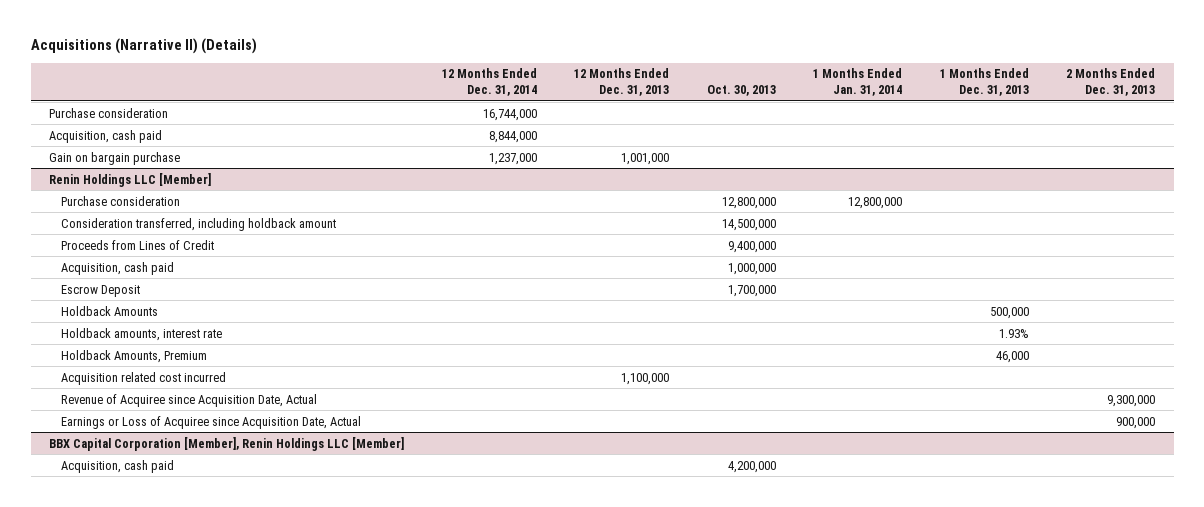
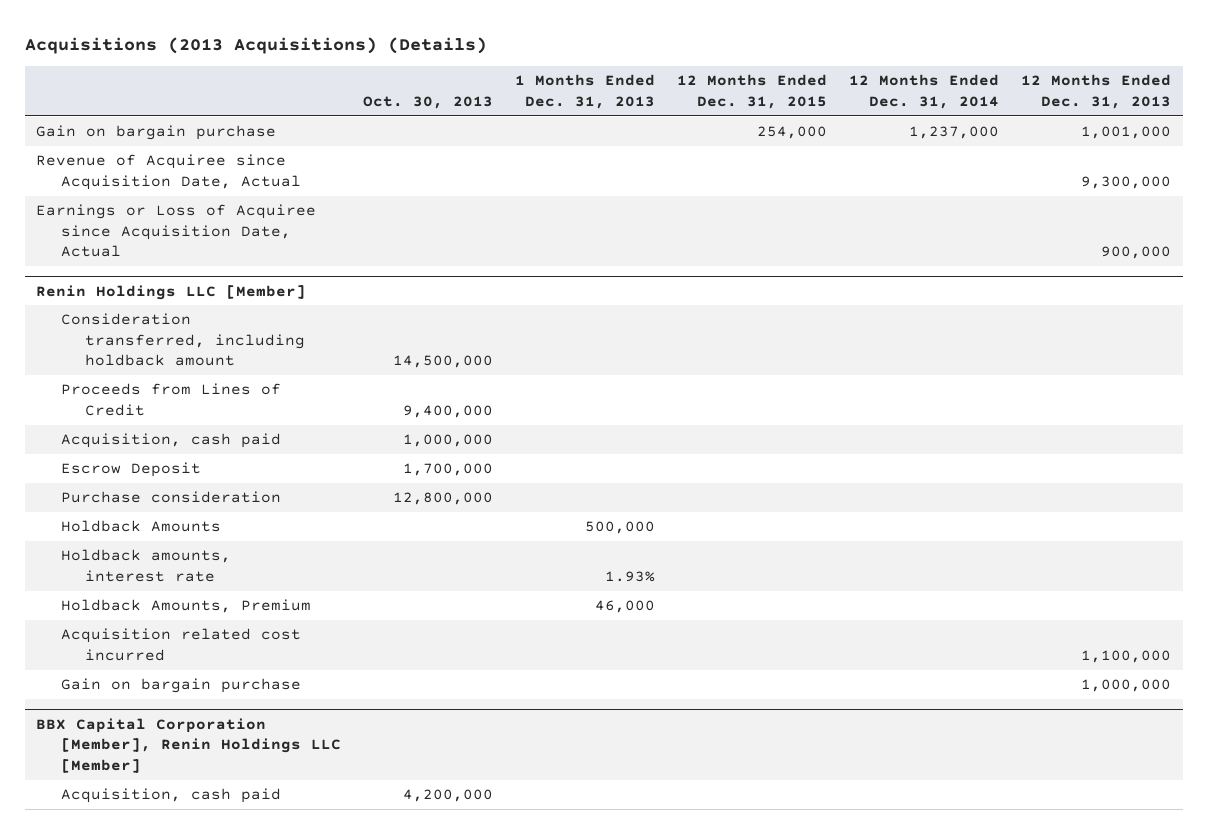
[30,38,257,55] Acquisitions (Narrative II) (Details) -> [25,37,488,55] Acquisitions (2013 Acquisitions) (Details)
[813,68,903,96] 1 Months Ended Jan. 31, 2014 -> none
[1065,68,1155,96] 2 Months Ended Dec. 31, 2013 -> none
none -> [677,74,828,109] 12 Months Ended Dec. 31, 2015
[49,107,169,118] Purchase consideration -> none
[49,129,163,143] Acquisition, cash paid -> none
none -> [36,154,301,190] Revenue of Acquiree since Acquisition Date, Actual
none -> [36,204,317,258] Earnings or Loss of Acquiree since Acquisition Date, Actual
[60,195,180,206] Purchase consideration -> [60,491,281,504] Purchase consideration
[60,393,317,407] Revenue of Acquiree since Acquisition Date, Actual -> none
[60,415,361,429] Earnings or Loss of Acquiree since Acquisition Date, Actual -> none
none -> [60,678,301,694] Gain on bargain purchase

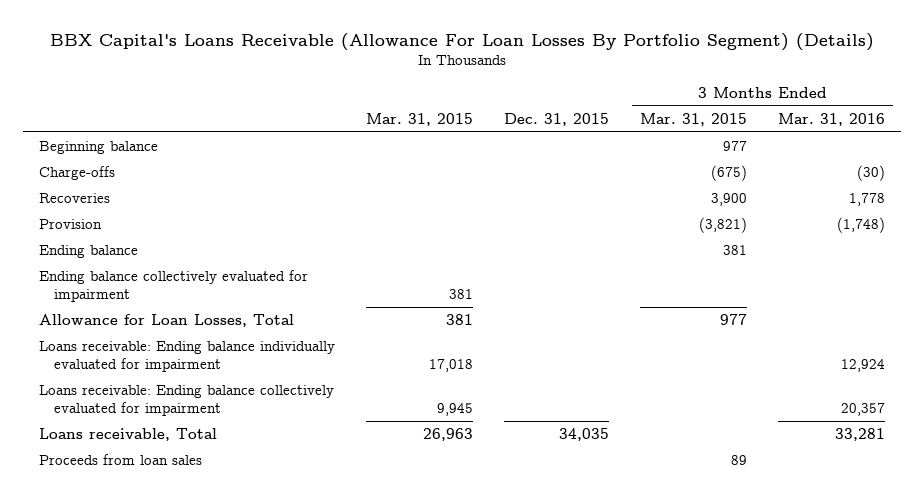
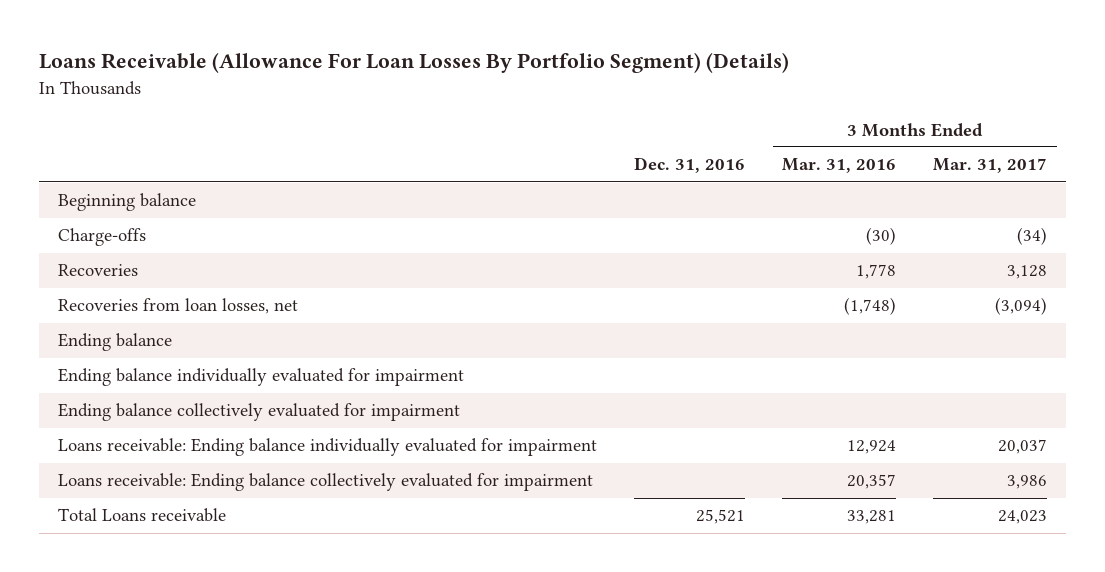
[49,32,874,51] BBX Capital's Loans Receivable (Allowance For Loan Losses By Portfolio Segment) (Details) -> [39,52,790,74] Loans Receivable (Allowance For Loan Losses By Portfolio Segment) (Details)
[365,112,473,126] Mar. 31, 2015 -> none
[503,112,609,126] Dec. 31, 2015 -> none
[640,112,748,126] Mar. 31, 2015 -> none
none -> [634,157,746,174] Dec. 31, 2016
none -> [933,158,1048,174] Mar. 31, 2017
[38,218,102,229] Provision -> [57,298,298,315] Recoveries from loan losses, net
none -> [57,368,464,387] Ending balance individually evaluated for impairment
[38,313,294,327] Allowance for Loan Losses, Total -> none
[38,453,202,465] Proceeds from loan sales -> none
[38,427,217,441] Loans receivable, Total -> [57,508,226,523] Total Loans receivable

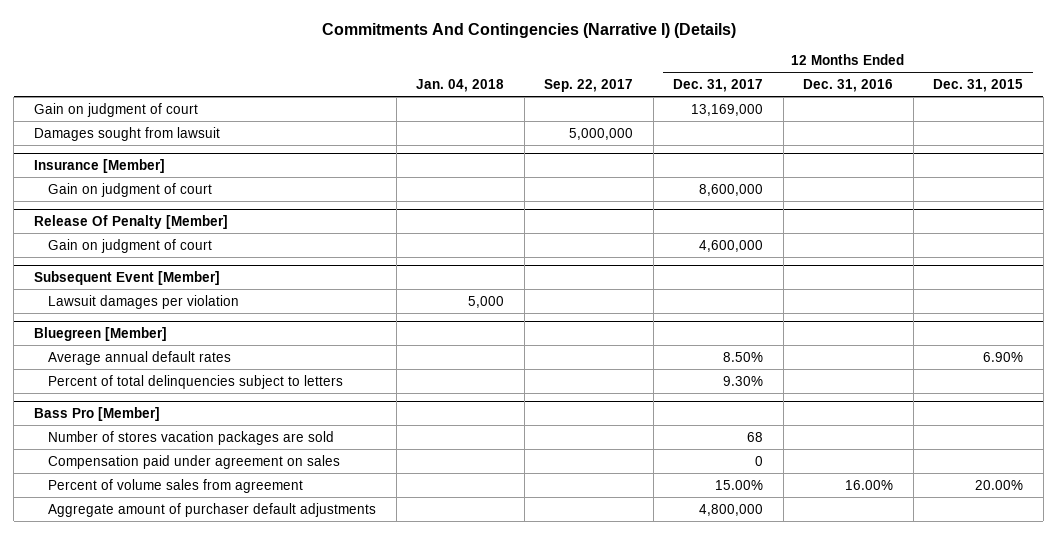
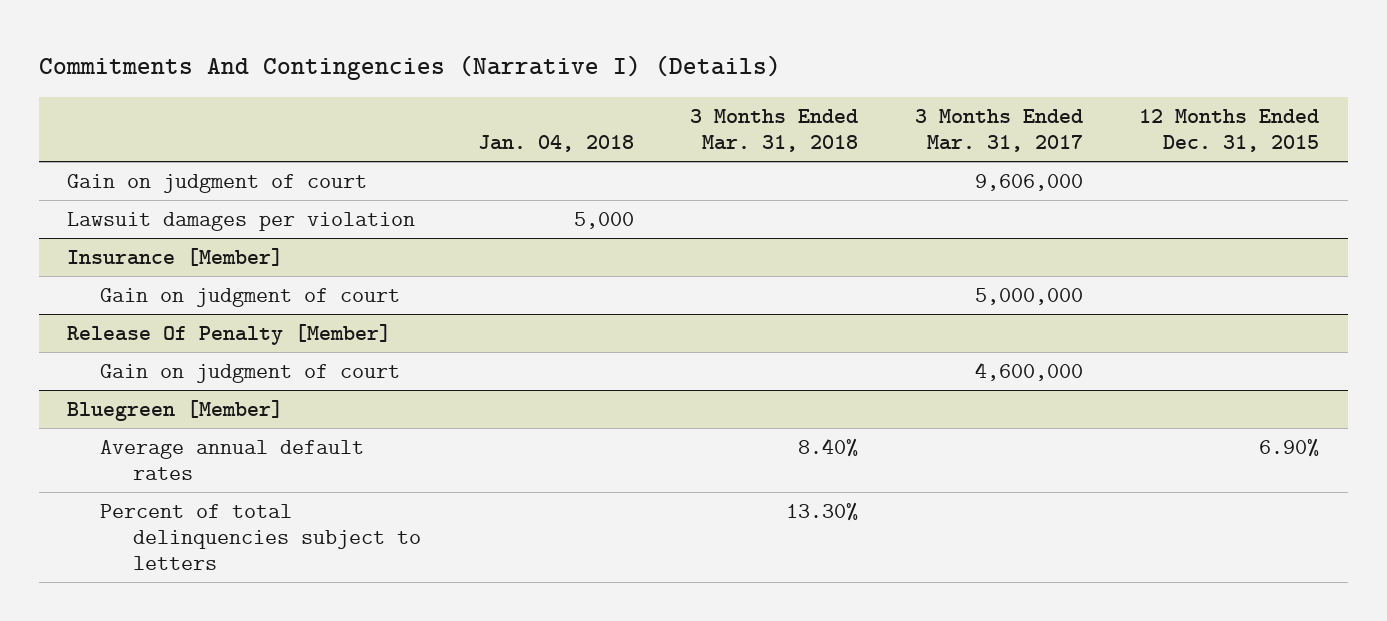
[544,78,634,92] Sep. 22, 2017 -> none
[673,78,764,92] Dec. 31, 2017 -> none
[803,78,894,92] Dec. 31, 2016 -> none
none -> [690,108,859,153] 3 Months Ended Mar. 31, 2018
none -> [914,108,1083,153] 3 Months Ended Mar. 31, 2017
[33,126,220,141] Damages sought from lawsuit -> none
none -> [67,211,416,231] Lawsuit damages per violation
[33,270,220,285] Subsequent Event [Member] -> none
[48,294,240,309] Lawsuit damages per violation -> none
[33,406,160,421] Bass Pro [Member] -> none
[48,430,335,445] Number of stores vacation packages are sold -> none
[48,454,341,469] Compensation paid under agreement on sales -> none
[48,478,304,493] Percent of volume sales from agreement -> none
[48,502,377,517] Aggregate amount of purchaser default adjustments -> none

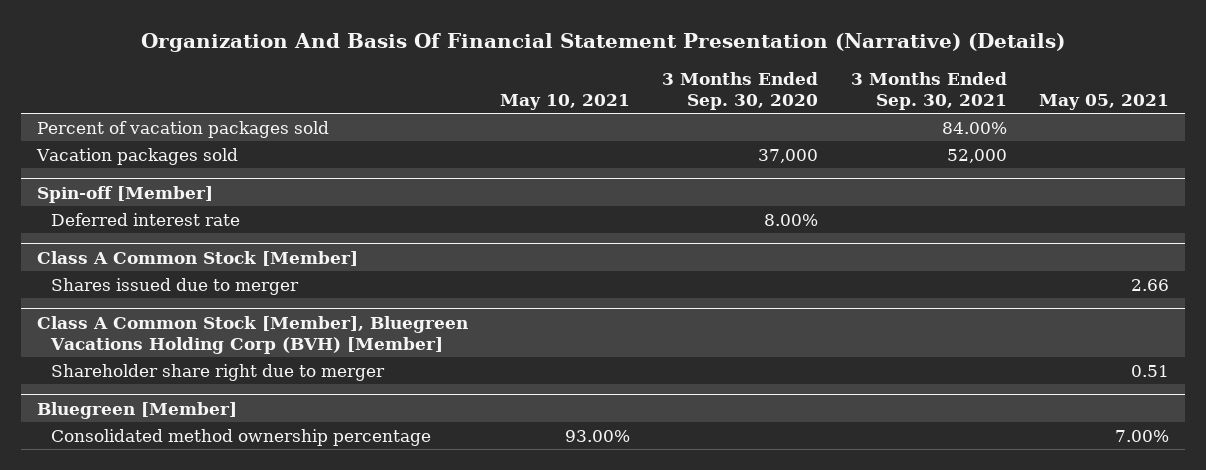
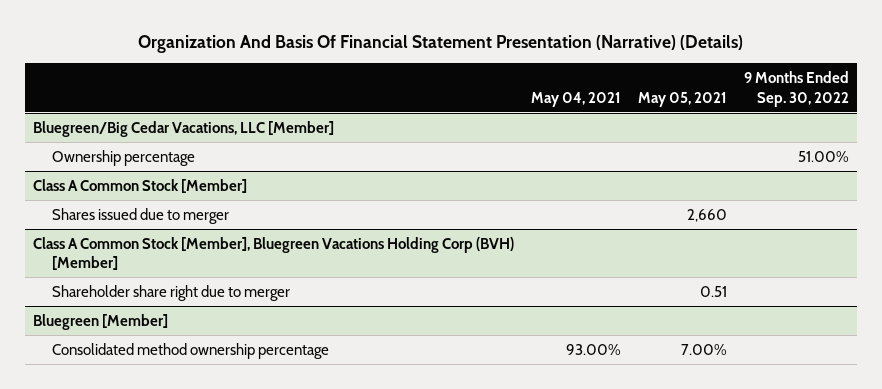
[500,94,631,111] May 10, 2021 -> none
[662,71,819,111] 3 Months Ended Sep. 30, 2020 -> none
[850,71,1007,111] 3 Months Ended Sep. 30, 2021 -> none
none -> [530,91,621,107] May 04, 2021
none -> [743,71,849,107] 9 Months Ended Sep. 30, 2022
[37,120,330,138] Percent of vacation packages sold -> none
[36,147,239,165] Vacation packages sold -> none
[37,185,214,203] Spin-off [Member] -> none
[51,212,241,226] Deferred interest rate -> none
none -> [33,120,335,137] Bluegreen/Big Cedar Vacations, LLC [Member]
none -> [52,149,196,166] Ownership percentage
[1130,278,1169,291] 2.66 -> [686,208,727,222] 2,660

